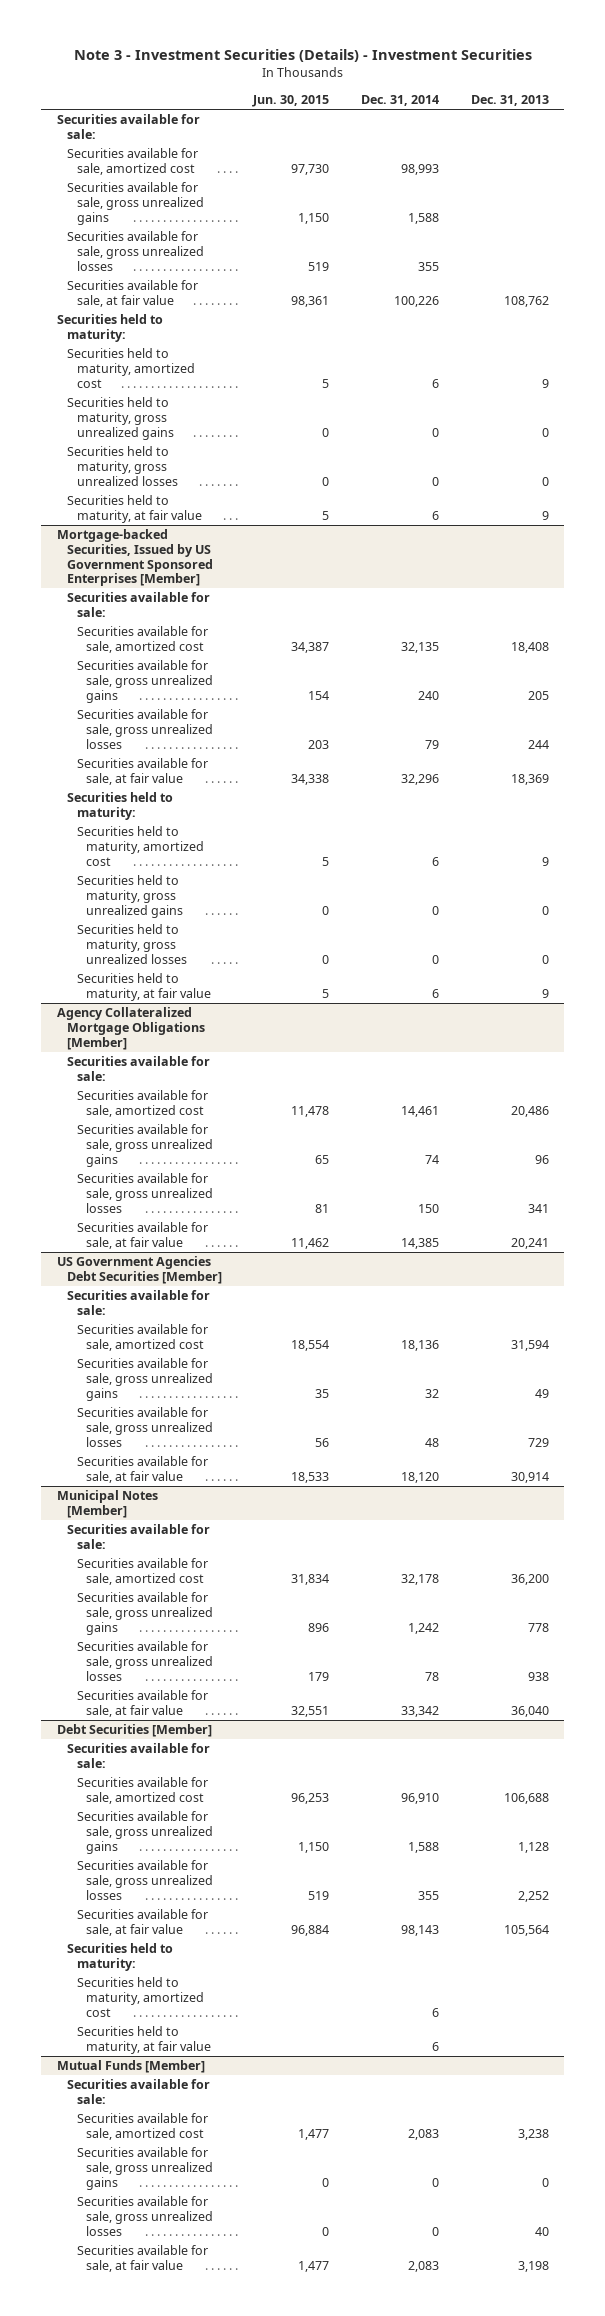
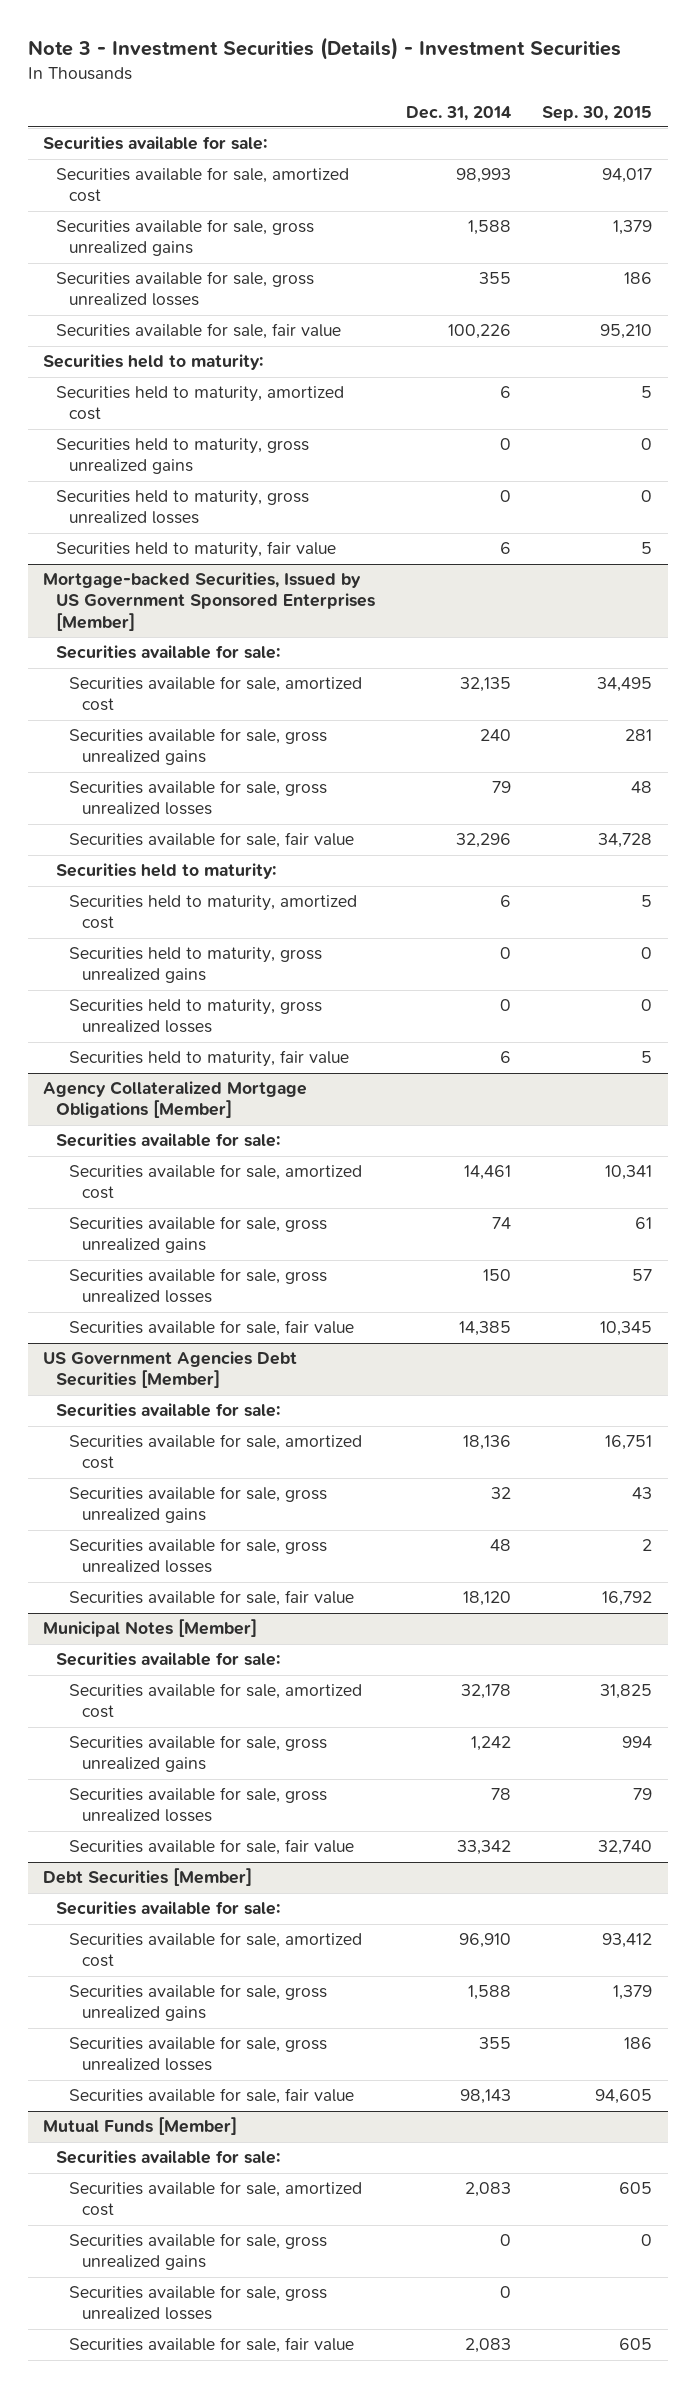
[252,95,330,108] Jun. 30, 2015 -> none
[470,95,549,107] Dec. 31, 2013 -> none
none -> [542,105,653,121] Sep. 30, 2015
[66,280,198,307] Securities available for sale, at fair value -> [56,323,342,340] Securities available for sale, fair value
[66,495,202,523] Securities held to maturity, at fair value -> [56,541,337,559] Securities held to maturity, fair value
[76,758,208,785] Securities available for sale, at fair value -> [69,832,355,849] Securities available for sale, fair value
[76,973,212,1001] Securities held to maturity, at fair value -> [69,1050,350,1068] Securities held to maturity, fair value
[76,1222,208,1249] Securities available for sale, at fair value -> [69,1320,355,1337] Securities available for sale, fair value
[76,1456,208,1483] Securities available for sale, at fair value -> [69,1590,355,1607] Securities available for sale, fair value
[76,1690,208,1717] Securities available for sale, at fair value -> [69,1839,355,1856] Securities available for sale, fair value
[66,1943,173,1971] Securities held to maturity: -> none
[76,1977,205,2017] Securities held to maturity, amortized cost -> none
[76,2026,212,2054] Securities held to maturity, at fair value -> none
[76,1909,208,1936] Securities available for sale, at fair value -> [69,2088,355,2105] Securities available for sale, fair value
[76,2245,208,2272] Securities available for sale, at fair value -> [69,2337,355,2354] Securities available for sale, fair value

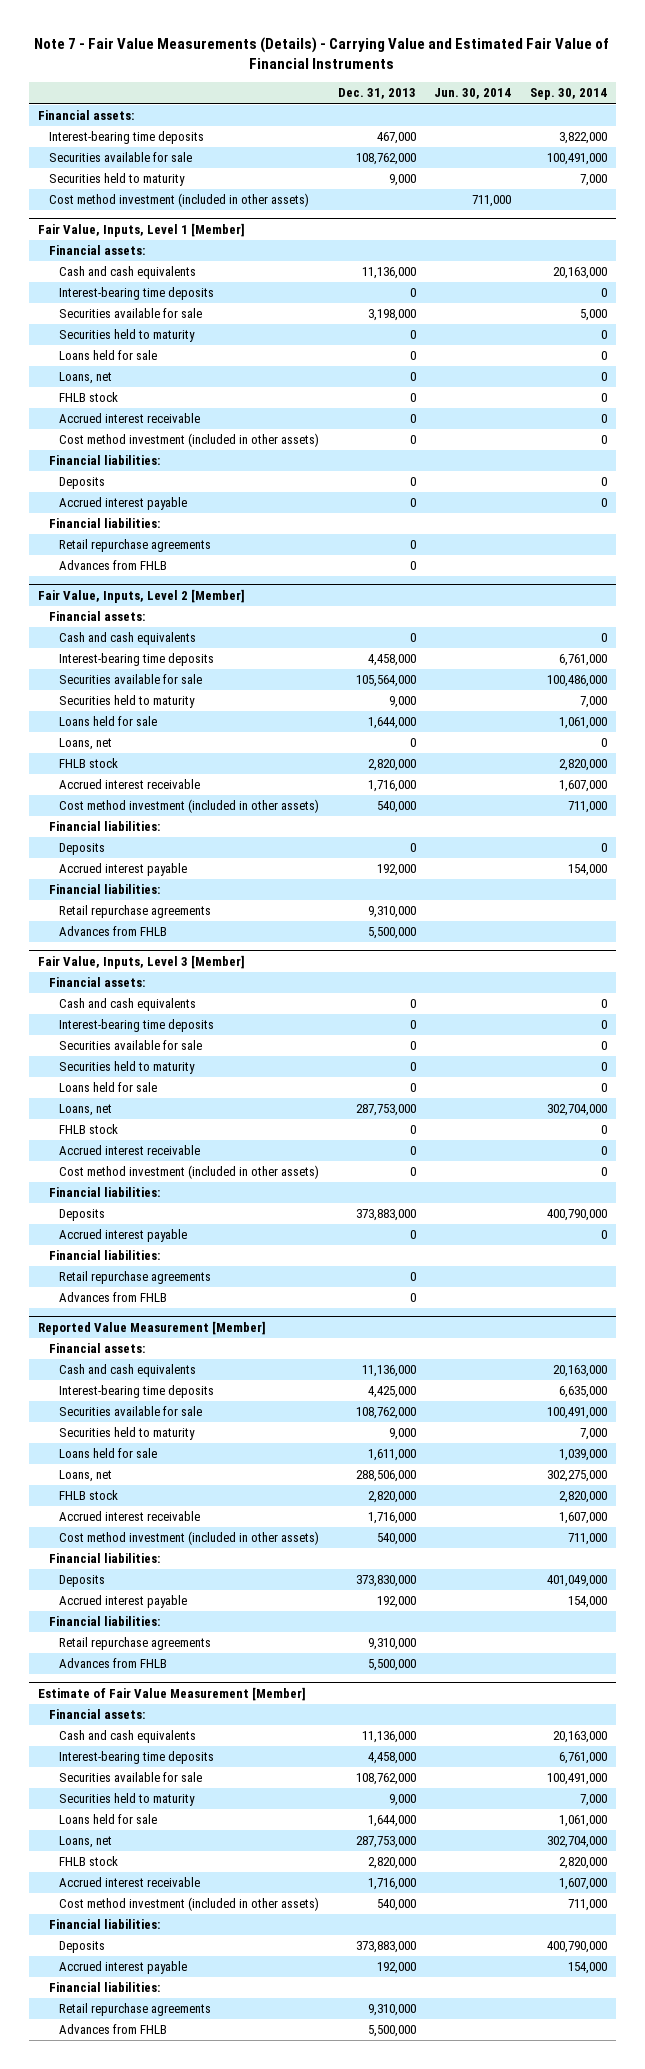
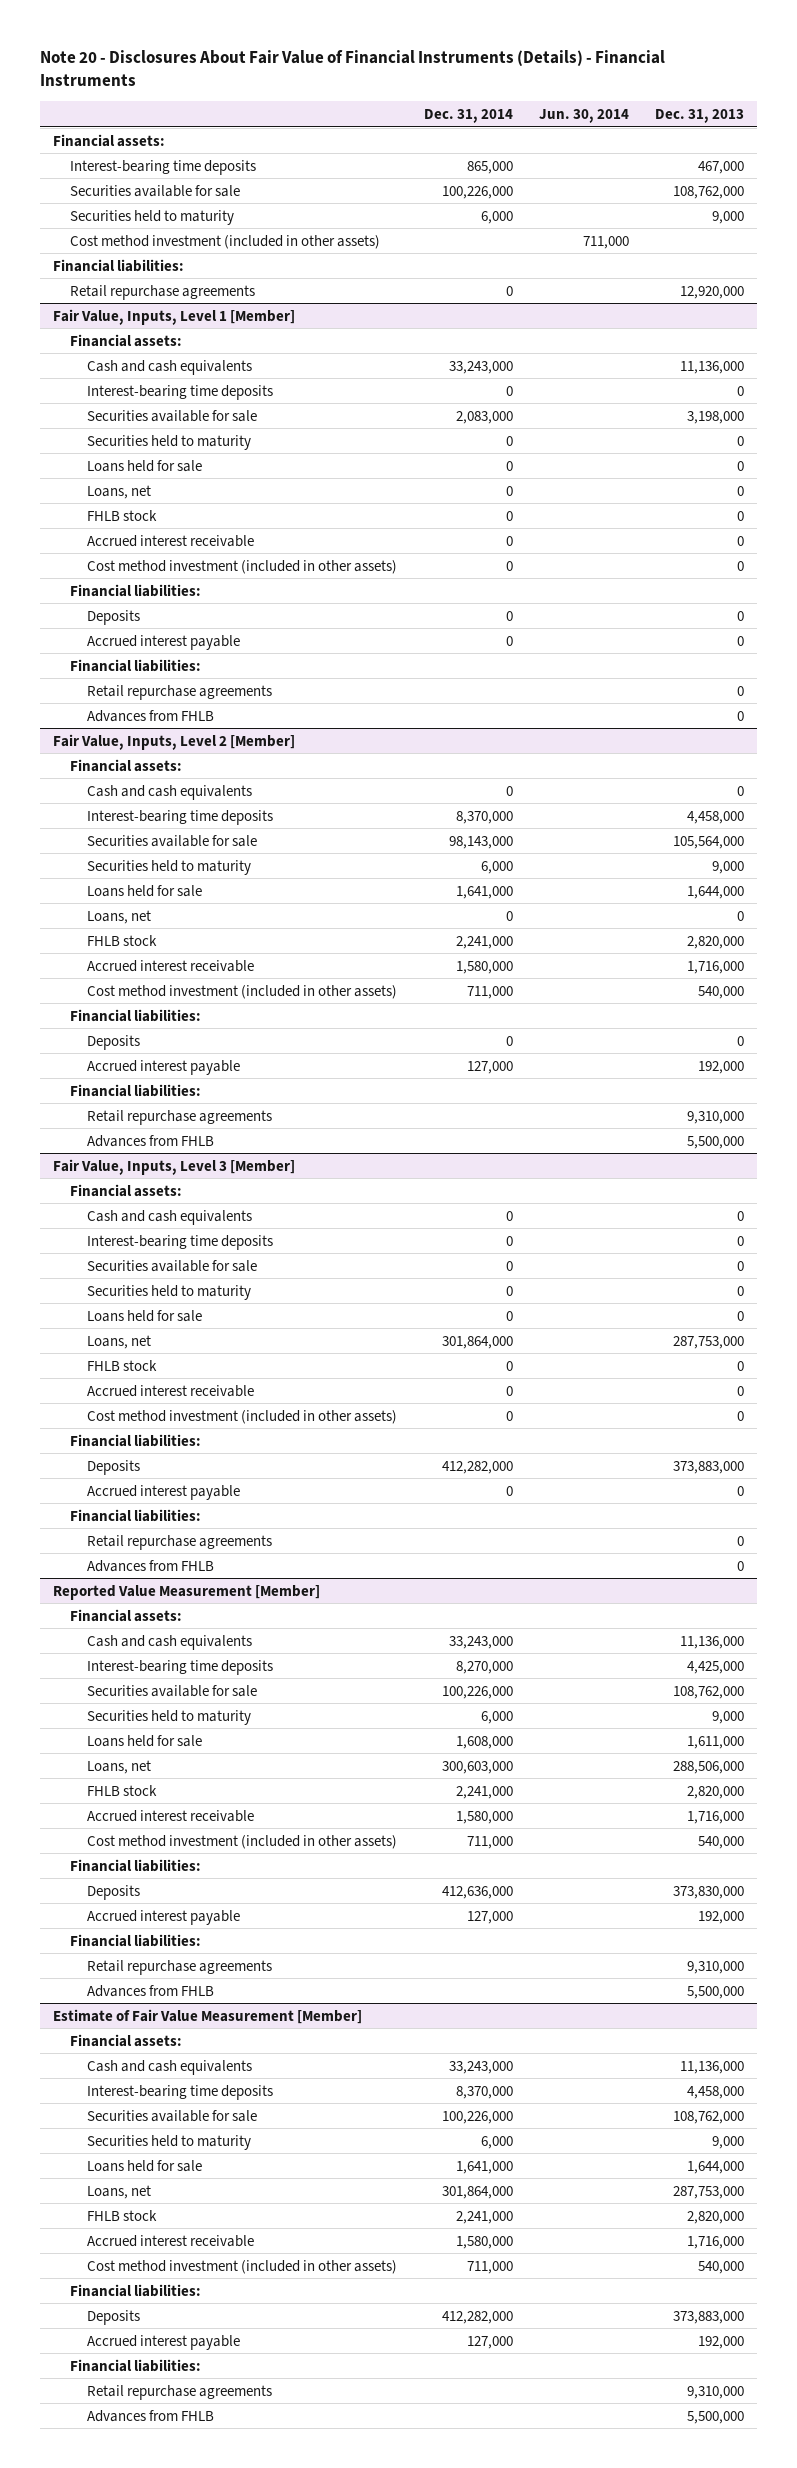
[34,36,610,70] Note 7 - Fair Value Measurements (Details) - Carrying Value and Estimated Fair Value of Financial Instruments -> [39,50,665,87] Note 20 - Disclosures About Fair Value of Financial Instruments (Details) - Financial Instruments
[529,88,607,101] Sep. 30, 2014 -> none
none -> [423,108,513,123] Dec. 31, 2014
none -> [53,258,185,272] Financial liabilities:
none -> [70,284,256,300] Retail repurchase agreements

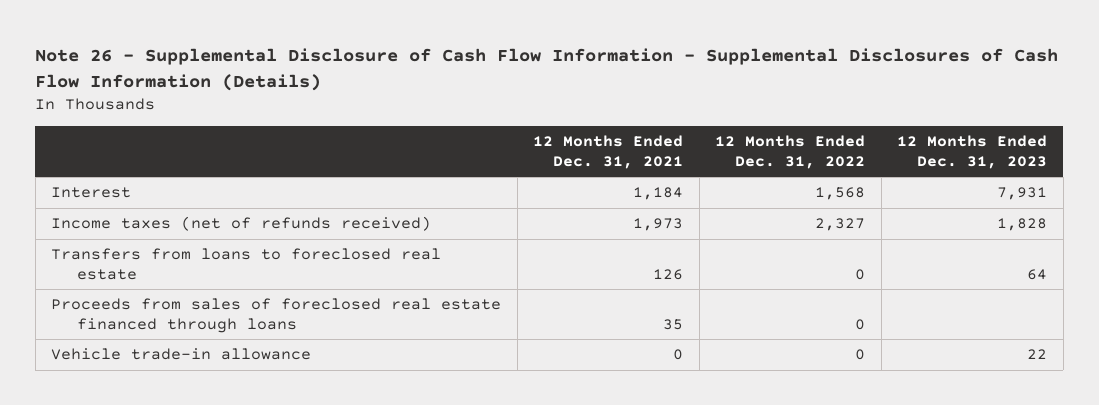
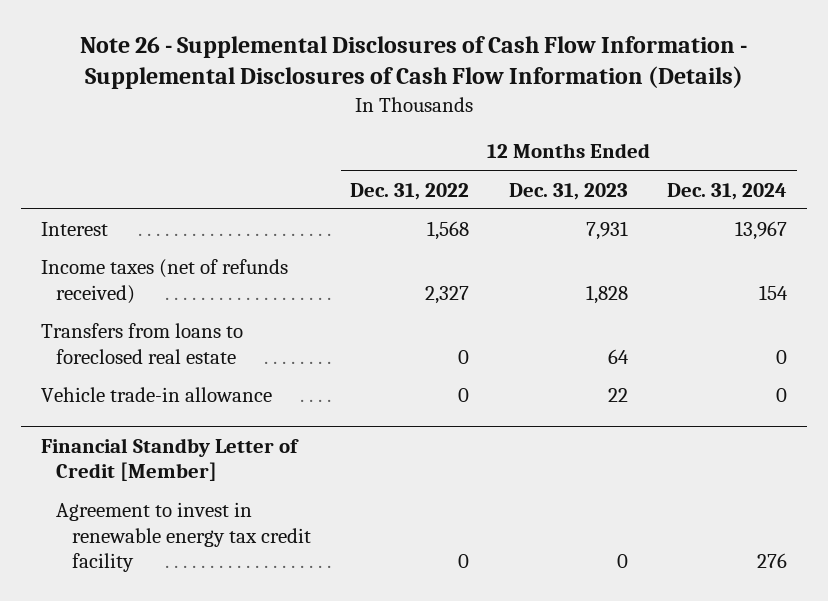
[35,48,1059,91] Note 26 - Supplemental Disclosure of Cash Flow Information - Supplemental Disclosures of Cash Flow Information (Details) -> [79,35,747,90] Note 26 - Supplemental Disclosures of Cash Flow Information - Supplemental Disclosures of Cash Flow Information (Details)
[533,135,684,169] 12 Months Ended Dec. 31, 2021 -> none
none -> [667,182,788,200] Dec. 31, 2024
[51,298,502,333] Proceeds from sales of foreclosed real estate financed through loans -> none
none -> [40,437,299,482] Financial Standby Letter of Credit [Member]
none -> [56,502,312,573] Agreement to invest in renewable energy tax credit facility

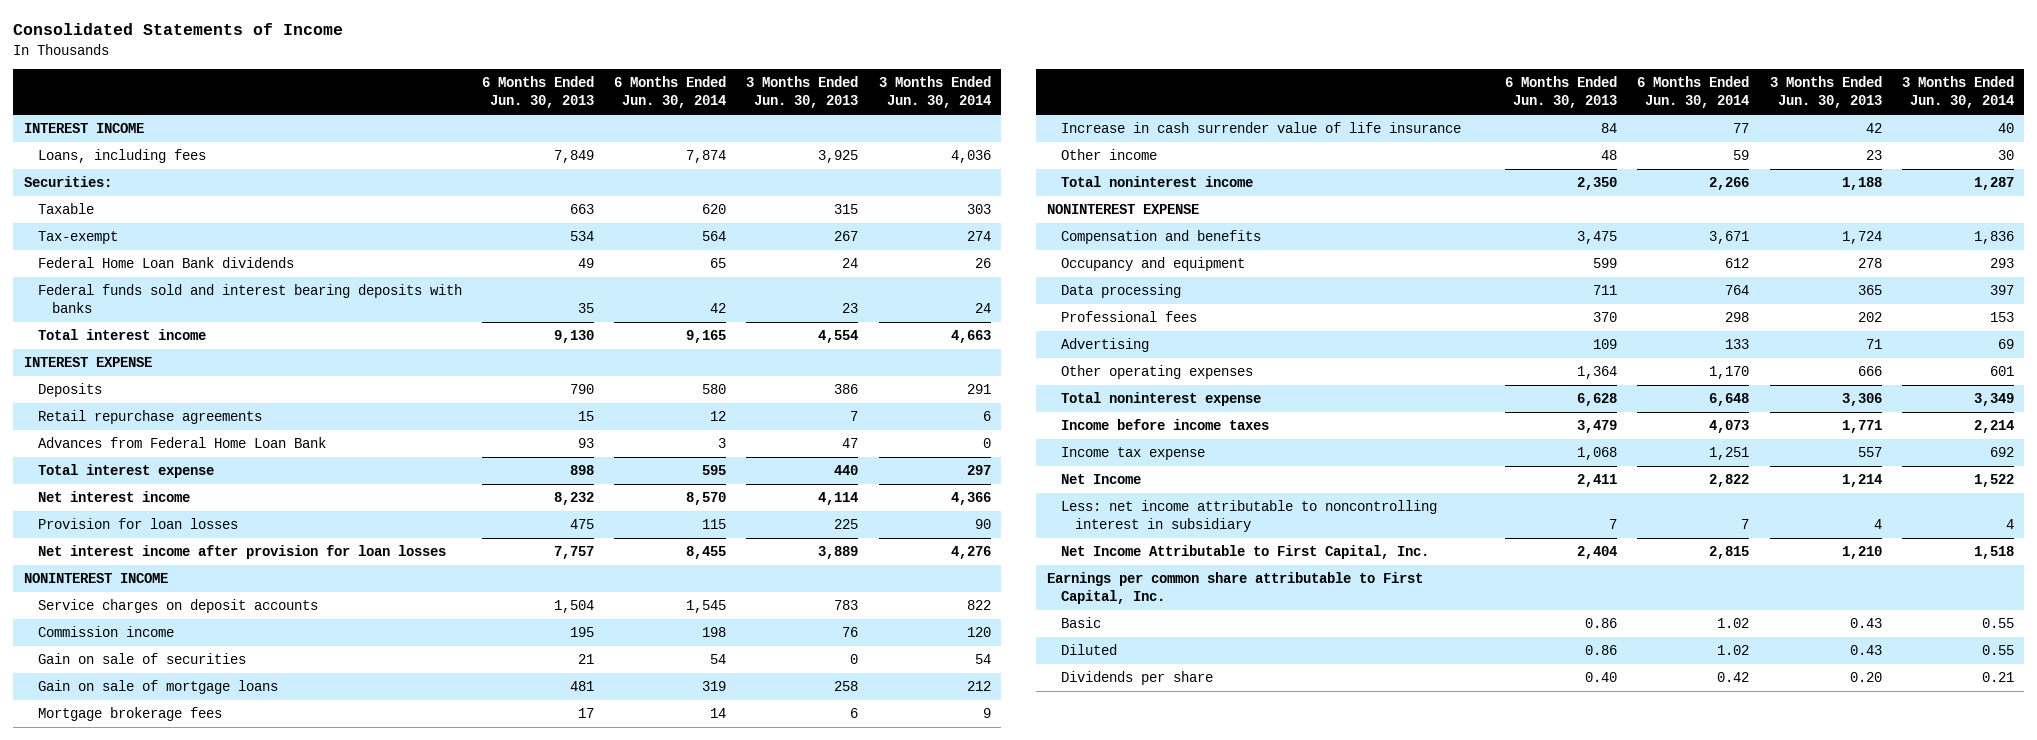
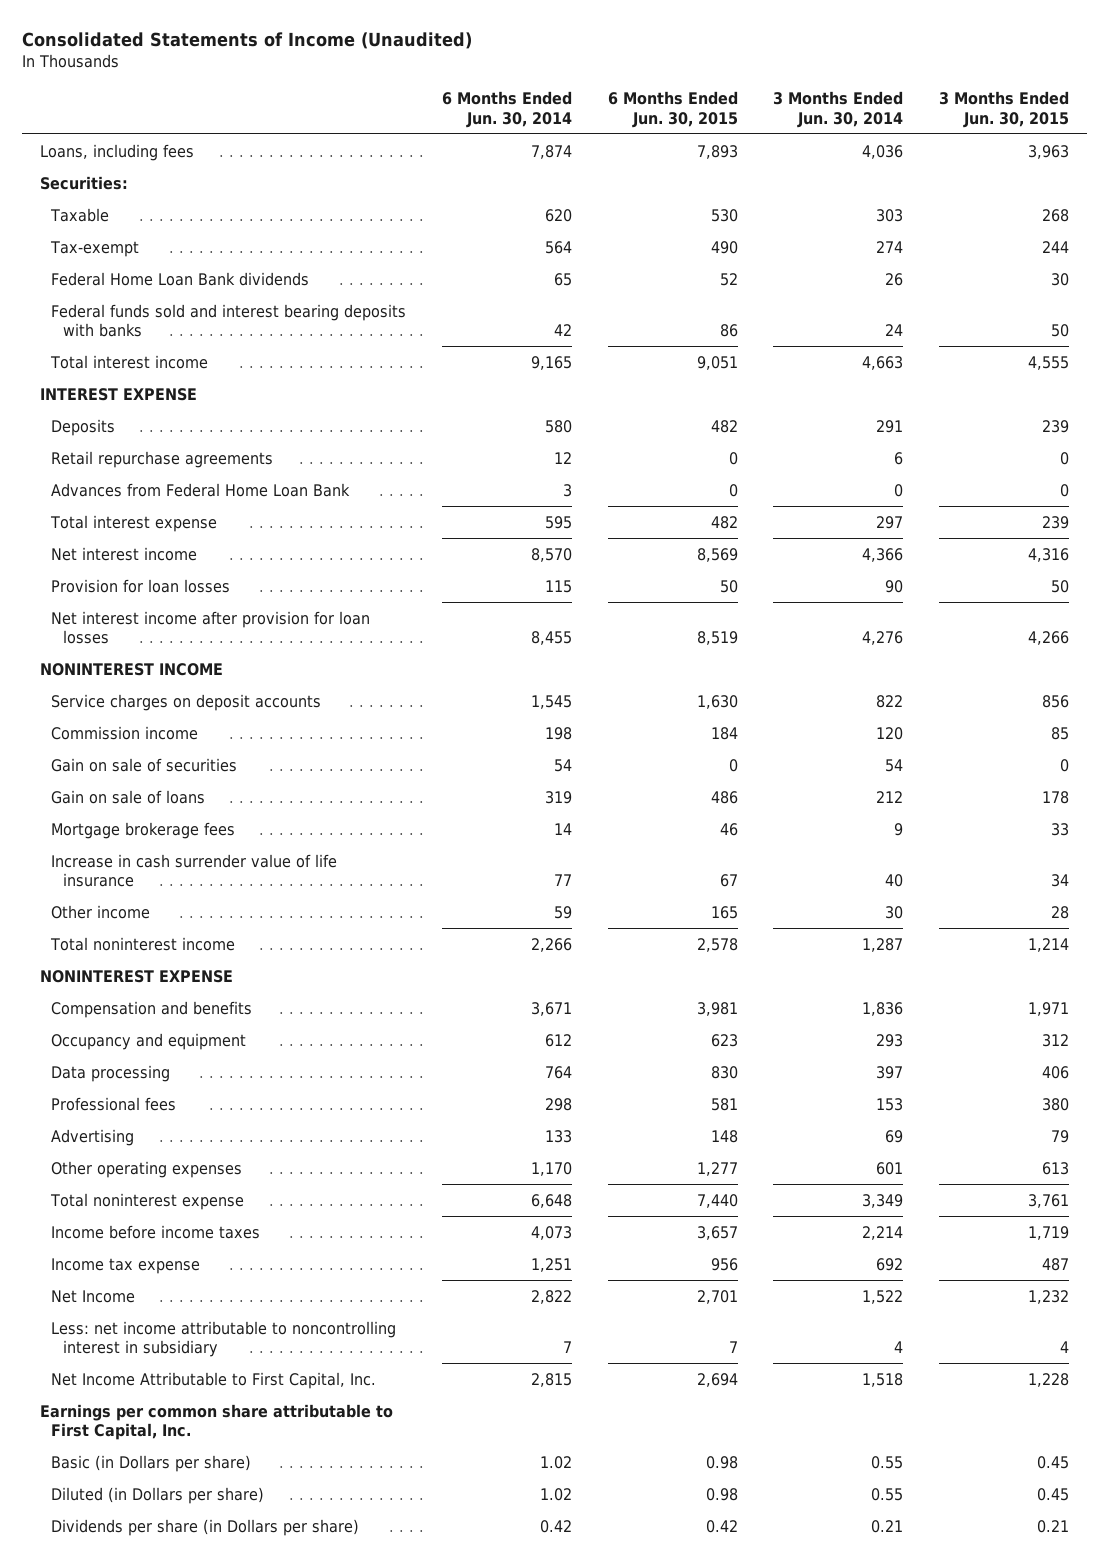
[13,23,344,36] Consolidated Statements of Income -> [21,32,472,50] Consolidated Statements of Income (Unaudited)
[481,76,594,109] 6 Months Ended Jun. 30, 2013 -> none
[746,76,859,109] 3 Months Ended Jun. 30, 2013 -> none
none -> [607,91,738,128] 6 Months Ended Jun. 30, 2015
none -> [939,91,1070,128] 3 Months Ended Jun. 30, 2015
[23,123,144,134] INTEREST INCOME -> none
[37,680,278,695] Gain on sale of mortgage loans -> [51,789,206,804] Gain on sale of loans
[1060,617,1101,629] Basic -> [51,1454,252,1472] Basic (in Dollars per share)
[1060,644,1117,656] Diluted -> [51,1486,265,1504] Diluted (in Dollars per share)
[1060,671,1213,686] Dividends per share -> [51,1518,360,1536] Dividends per share (in Dollars per share)

